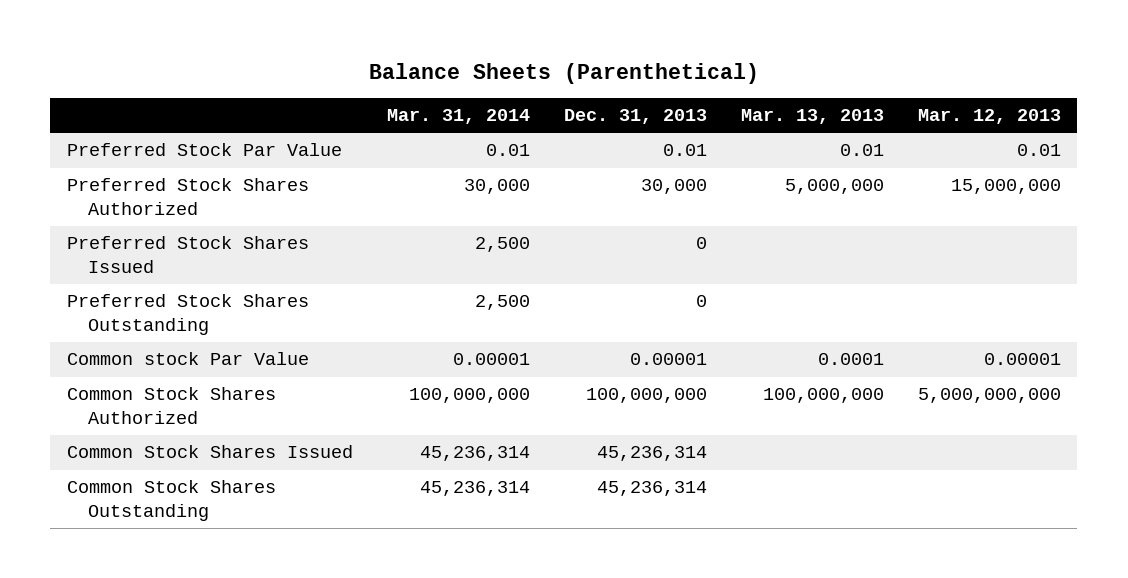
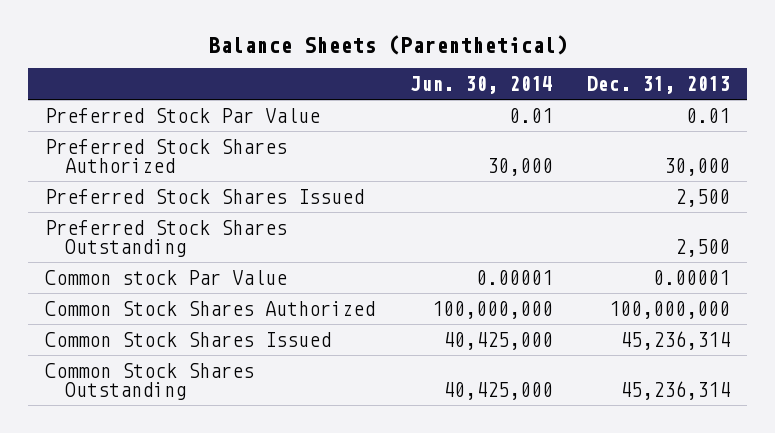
[387,109,531,125] Mar. 31, 2014 -> none
[740,109,884,125] Mar. 13, 2013 -> none
[917,109,1061,125] Mar. 12, 2013 -> none
none -> [409,76,553,95] Jun. 30, 2014
[695,237,707,250] 0 -> [674,188,730,207] 2,500
[695,295,707,308] 0 -> [674,238,730,257] 2,500

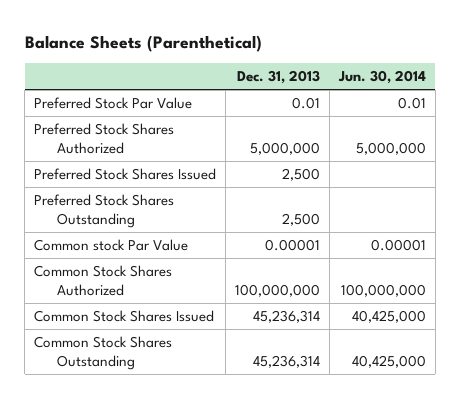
[486,157,553,176] 30,000 -> [355,142,426,156] 5,000,000
[663,157,730,176] 30,000 -> [249,142,320,156] 5,000,000

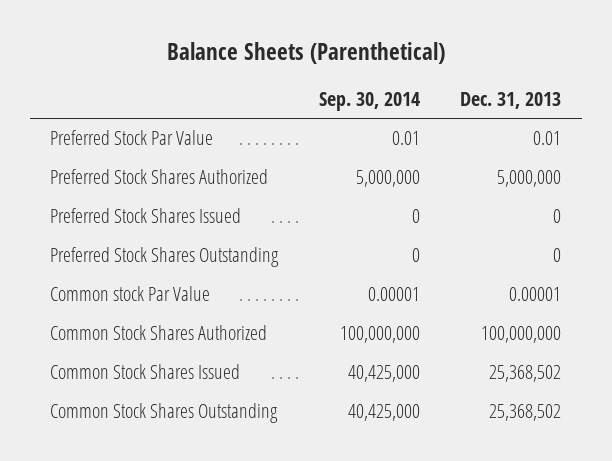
[337,70,426,85] Jun. 30, 2014 -> none
none -> [318,91,420,111] Sep. 30, 2014
[281,167,320,181] 2,500 -> [553,209,562,224] 0
[281,213,320,227] 2,500 -> [553,248,562,263] 0
[252,309,320,323] 45,236,314 -> [489,365,562,383] 25,368,502
[252,355,320,369] 45,236,314 -> [489,404,562,422] 25,368,502

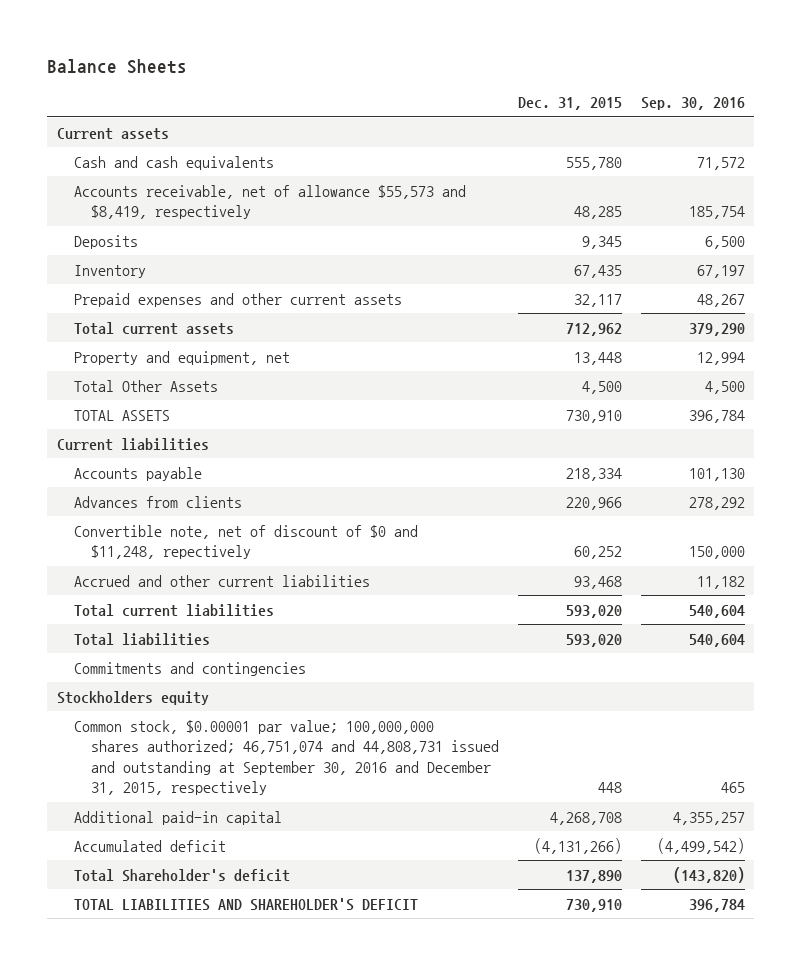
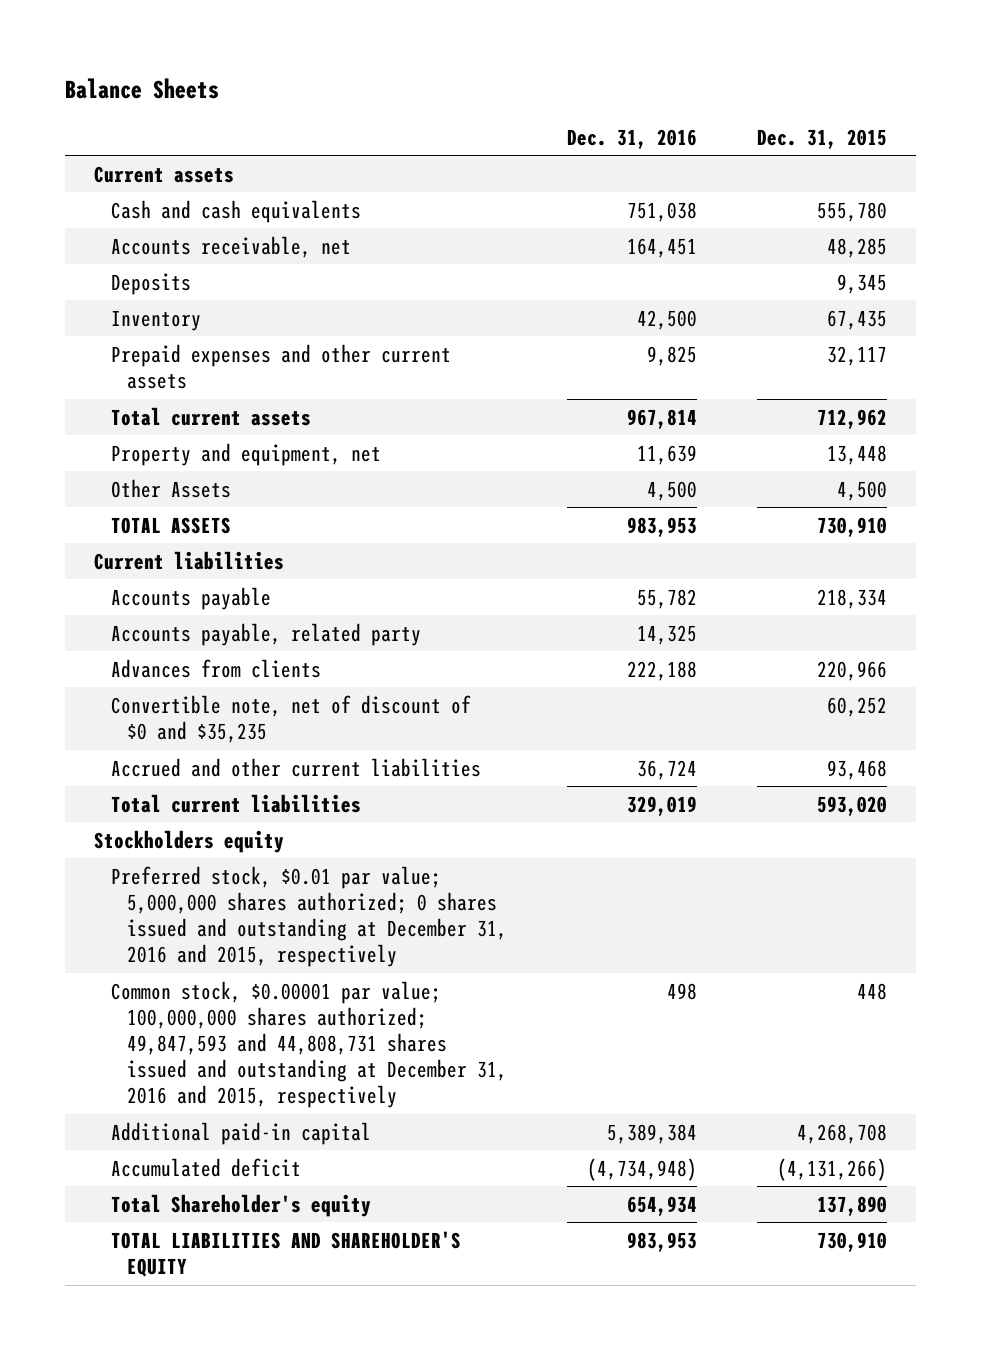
[640,97,745,111] Sep. 30, 2016 -> none
none -> [566,128,697,149] Dec. 31, 2016
[73,184,466,220] Accounts receivable, net of allowance $55,573 and $8,419, respectively -> [110,235,351,258] Accounts receivable, net
[73,379,218,392] Total Other Assets -> [110,478,231,498] Other Assets
none -> [110,622,421,646] Accounts payable, related party
[73,524,418,560] Convertible note, net of discount of $0 and $11,248, repectively -> [110,694,471,743] Convertible note, net of discount of $0 and $35,235
[73,632,210,646] Total liabilities -> none
[73,661,306,676] Commitments and contingencies -> none
none -> [110,865,508,968] Preferred stock, $0.01 par value; 5,000,000 shares authorized; 0 shares issued and outstanding at December 31, 2016 and 2015, respectively
[73,719,499,796] Common stock, $0.00001 par value; 100,000,000 shares authorized; 46,751,074 and 44,808,731 issued and outstanding at September 30, 2016 and December 31, 2015, respectively -> [110,980,508,1109] Common stock, $0.00001 par value; 100,000,000 shares authorized; 49,847,593 and 44,808,731 shares issued and outstanding at December 31, 2016 and 2015, respectively
[73,868,290,882] Total Shareholder's deficit -> [110,1193,371,1217] Total Shareholder's equity
[73,897,418,911] TOTAL LIABILITIES AND SHAREHOLDER'S DEFICIT -> [110,1230,461,1277] TOTAL LIABILITIES AND SHAREHOLDER'S EQUITY

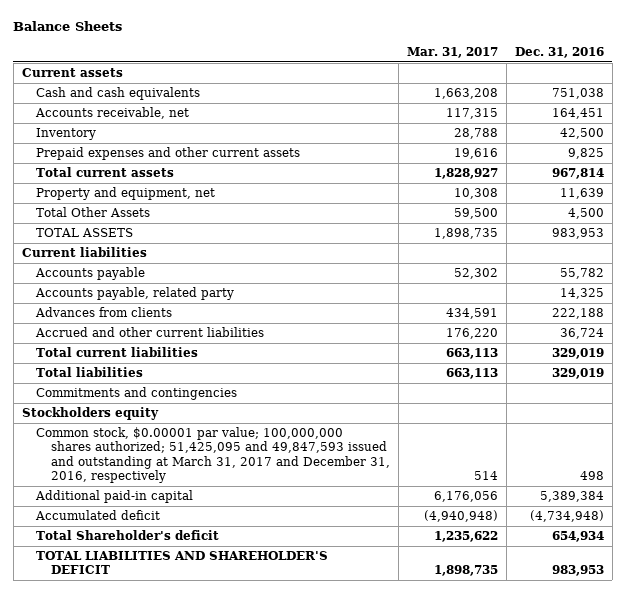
[756,128,887,149] Dec. 31, 2015 -> none
none -> [406,47,498,59] Mar. 31, 2017
[110,272,191,295] Deposits -> none
[110,478,231,498] Other Assets -> [36,206,151,217] Total Other Assets
[110,694,471,743] Convertible note, net of discount of $0 and $35,235 -> none
none -> [36,366,144,377] Total liabilities
none -> [36,386,238,400] Commitments and contingencies
[110,865,508,968] Preferred stock, $0.01 par value; 5,000,000 shares authorized; 0 shares issued and outstanding at December 31, 2016 and 2015, respectively -> none
[110,980,508,1109] Common stock, $0.00001 par value; 100,000,000 shares authorized; 49,847,593 and 44,808,731 shares issued and outstanding at December 31, 2016 and 2015, respectively -> [36,426,390,484] Common stock, $0.00001 par value; 100,000,000 shares authorized; 51,425,095 and 49,847,593 issued and outstanding at March 31, 2017 and December 31, 2016, respectively
[110,1193,371,1217] Total Shareholder's equity -> [36,529,220,540] Total Shareholder's deficit
[110,1230,461,1277] TOTAL LIABILITIES AND SHAREHOLDER'S EQUITY -> [36,550,329,575] TOTAL LIABILITIES AND SHAREHOLDER'S DEFICIT

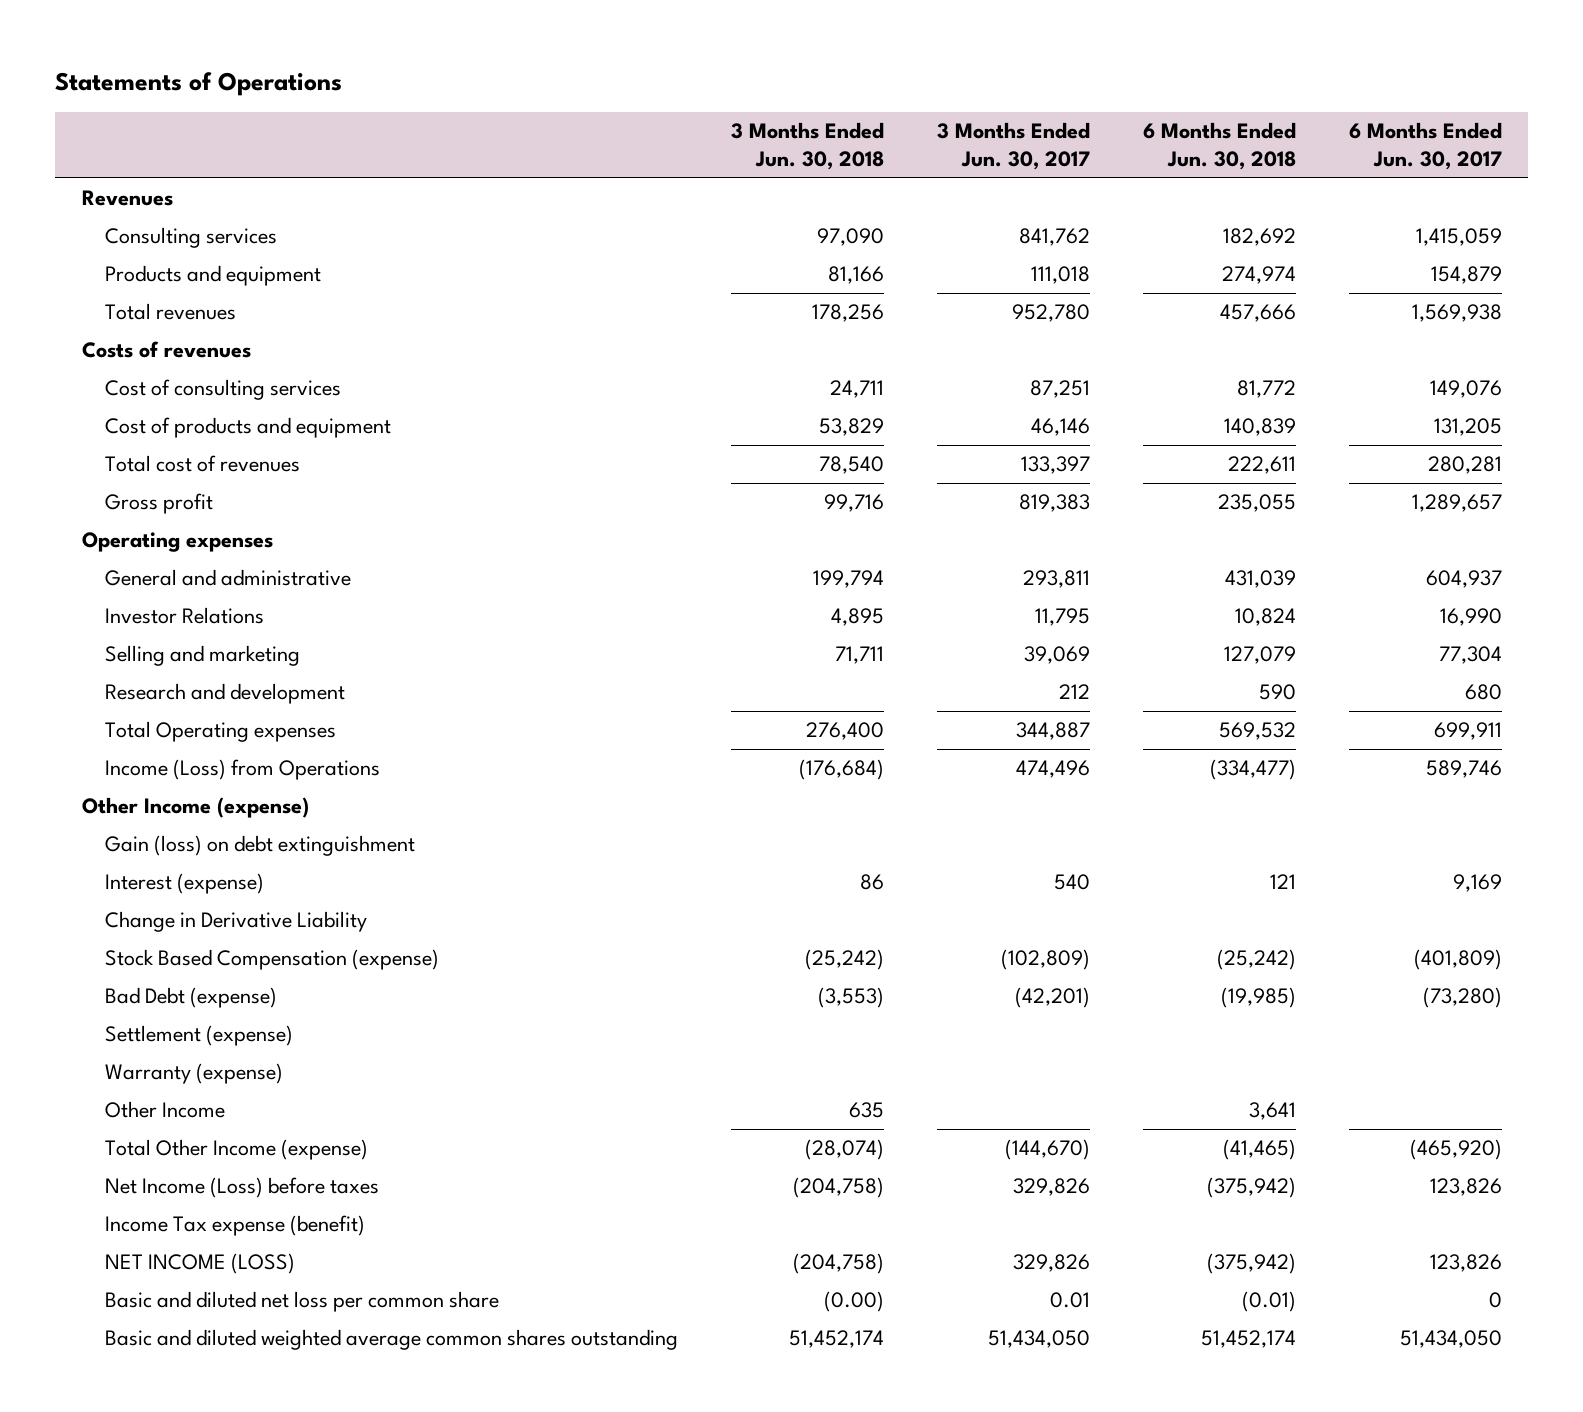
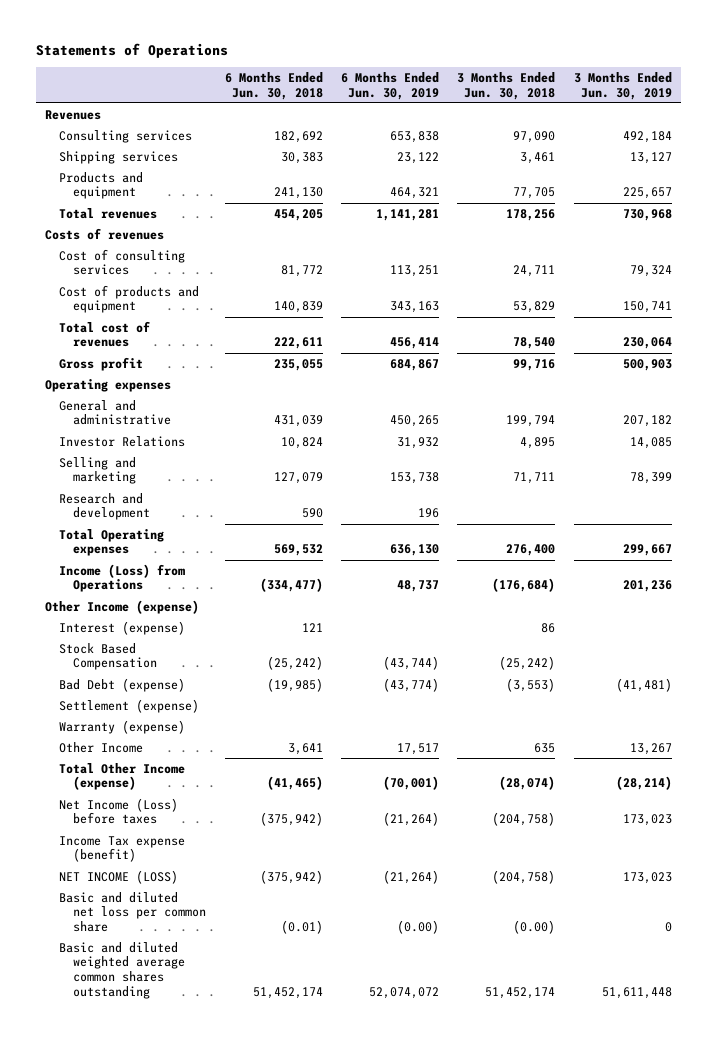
[936,121,1090,171] 3 Months Ended Jun. 30, 2017 -> none
[1348,121,1502,171] 6 Months Ended Jun. 30, 2017 -> none
none -> [340,72,439,100] 6 Months Ended Jun. 30, 2019
none -> [573,72,672,100] 3 Months Ended Jun. 30, 2019
none -> [59,150,179,164] Shipping services
[828,266,885,285] 81,166 -> [513,187,556,200] 77,705
[1221,266,1296,285] 274,974 -> [273,187,323,200] 241,130
[1219,304,1296,323] 457,666 -> [273,208,323,221] 454,205
[105,835,416,857] Gain (loss) on debt extinguishment -> none
[105,911,368,933] Change in Derivative Liability -> none
[105,949,440,971] Stock Based Compensation (expense) -> [59,642,158,671] Stock Based Compensation

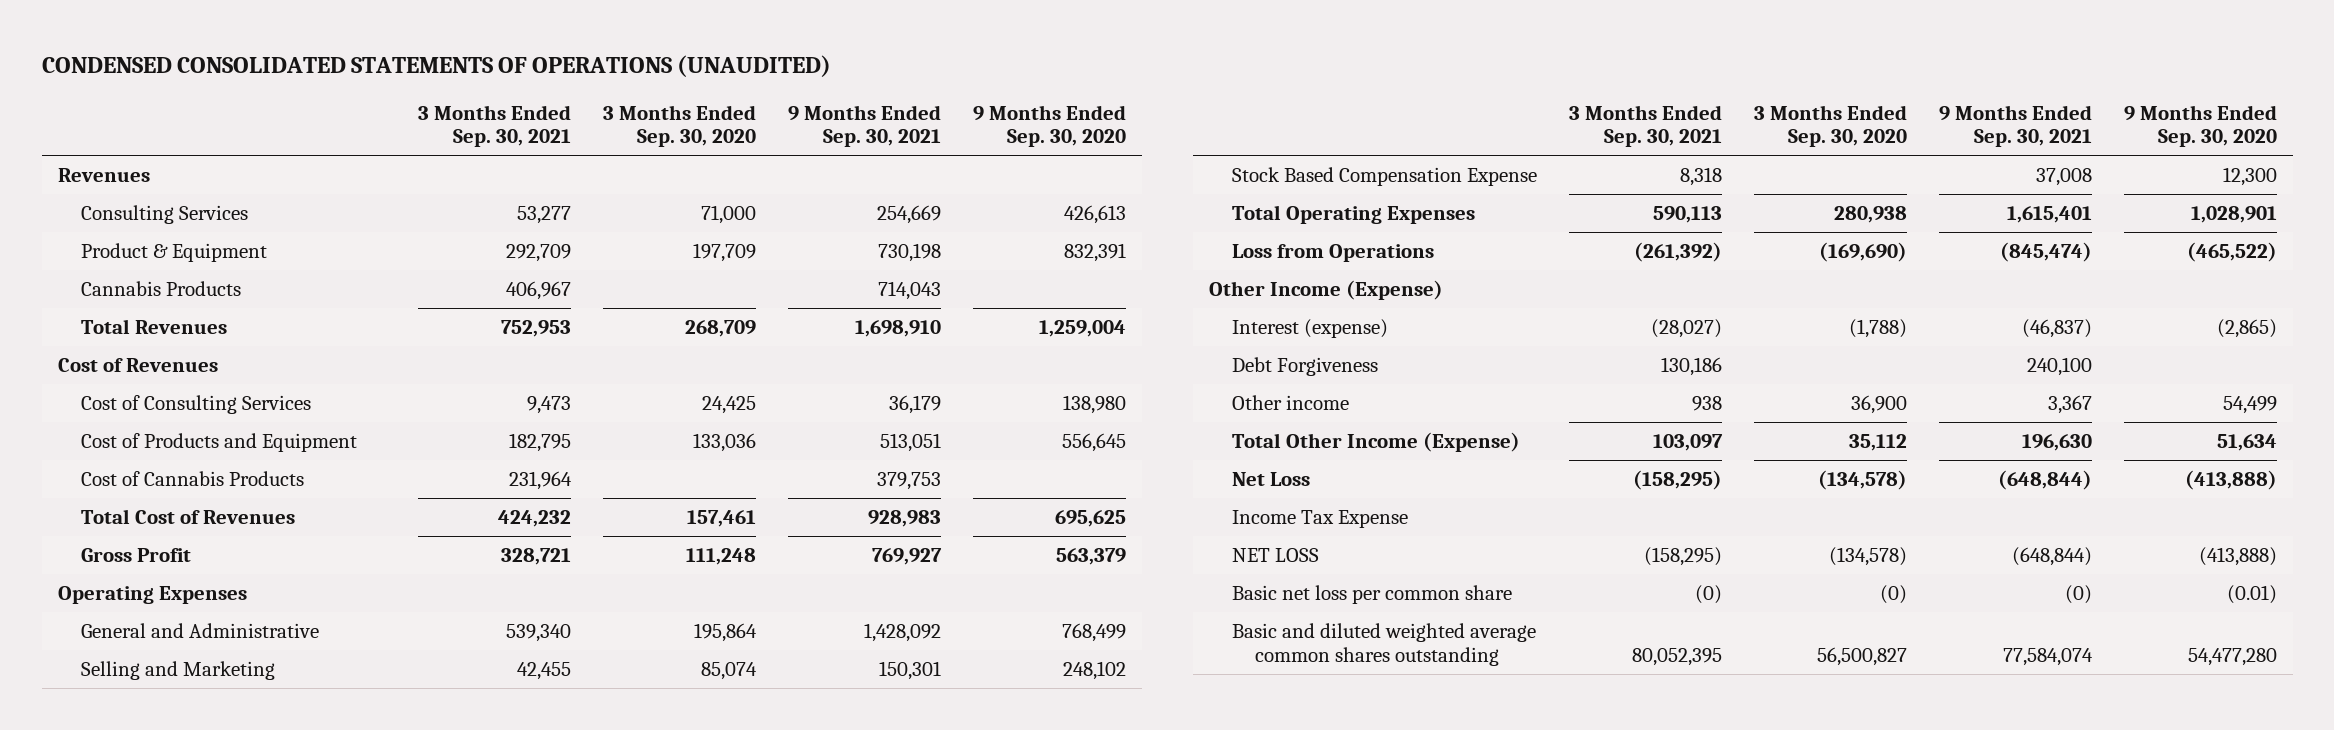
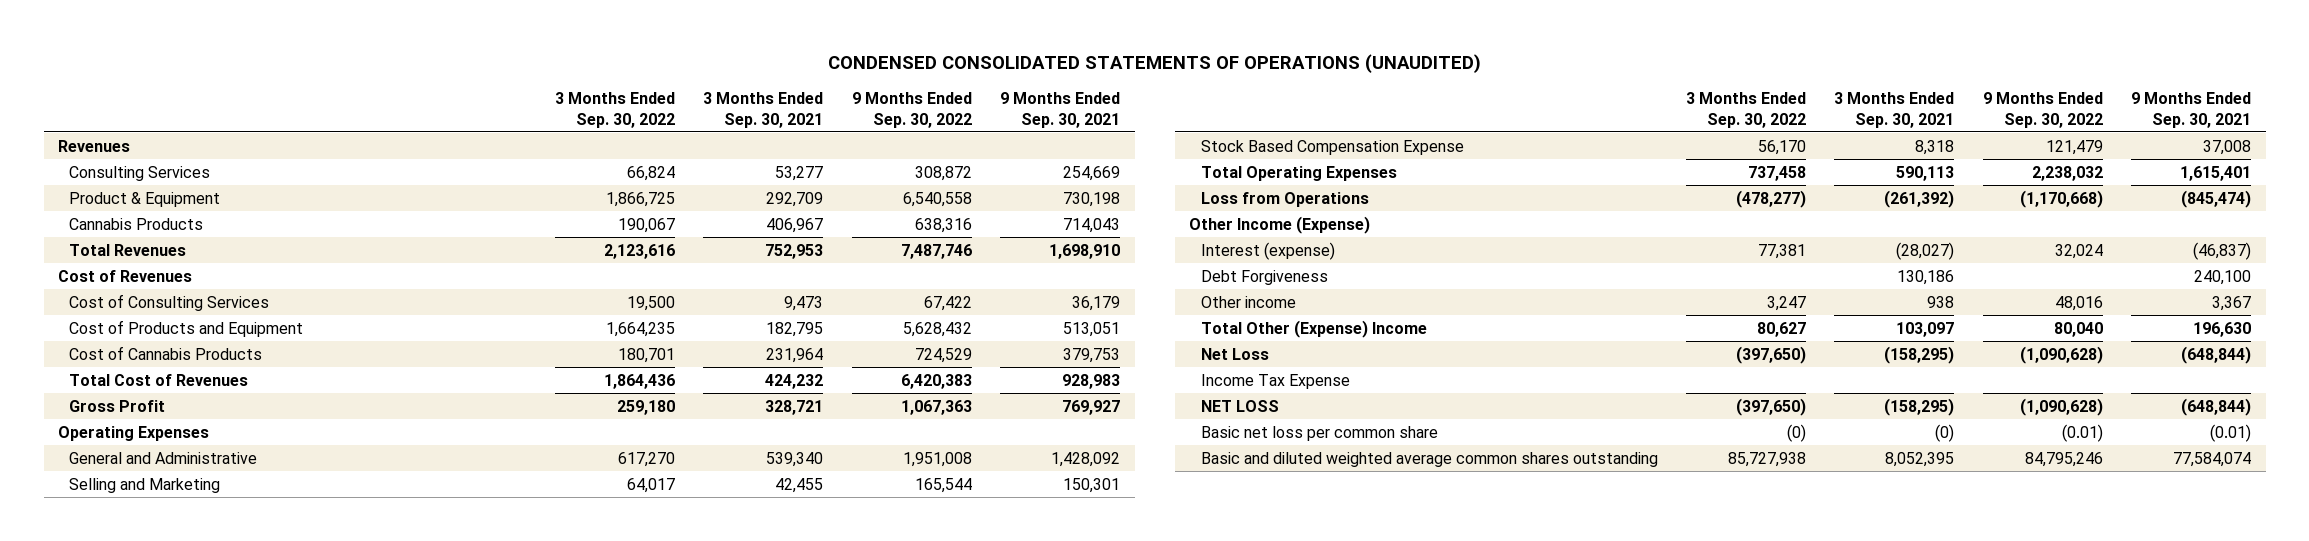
[602,104,756,148] 3 Months Ended Sep. 30, 2020 -> none
[972,104,1126,148] 9 Months Ended Sep. 30, 2020 -> none
none -> [554,91,675,128] 3 Months Ended Sep. 30, 2022
none -> [851,91,972,128] 9 Months Ended Sep. 30, 2022
[1231,431,1520,452] Total Other Income (Expense) -> [1200,319,1427,338] Total Other (Expense) Income
[2064,584,2092,604] (0) -> [2210,423,2252,442] (0.01)
[1631,647,1722,666] 80,052,395 -> [1885,451,1955,467] 8,052,395

